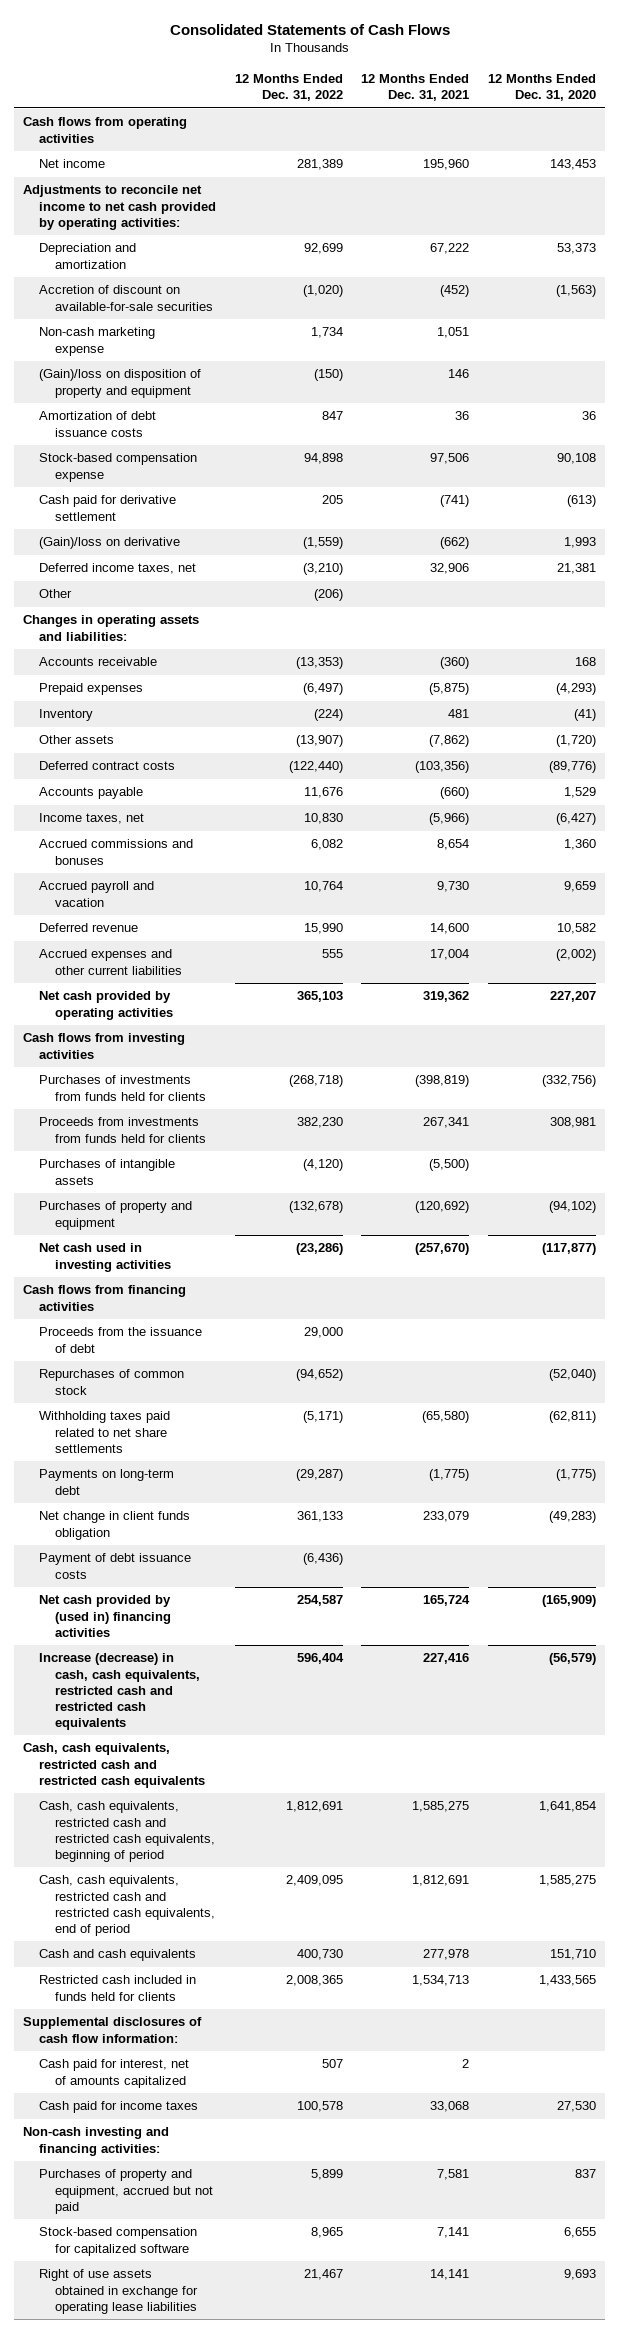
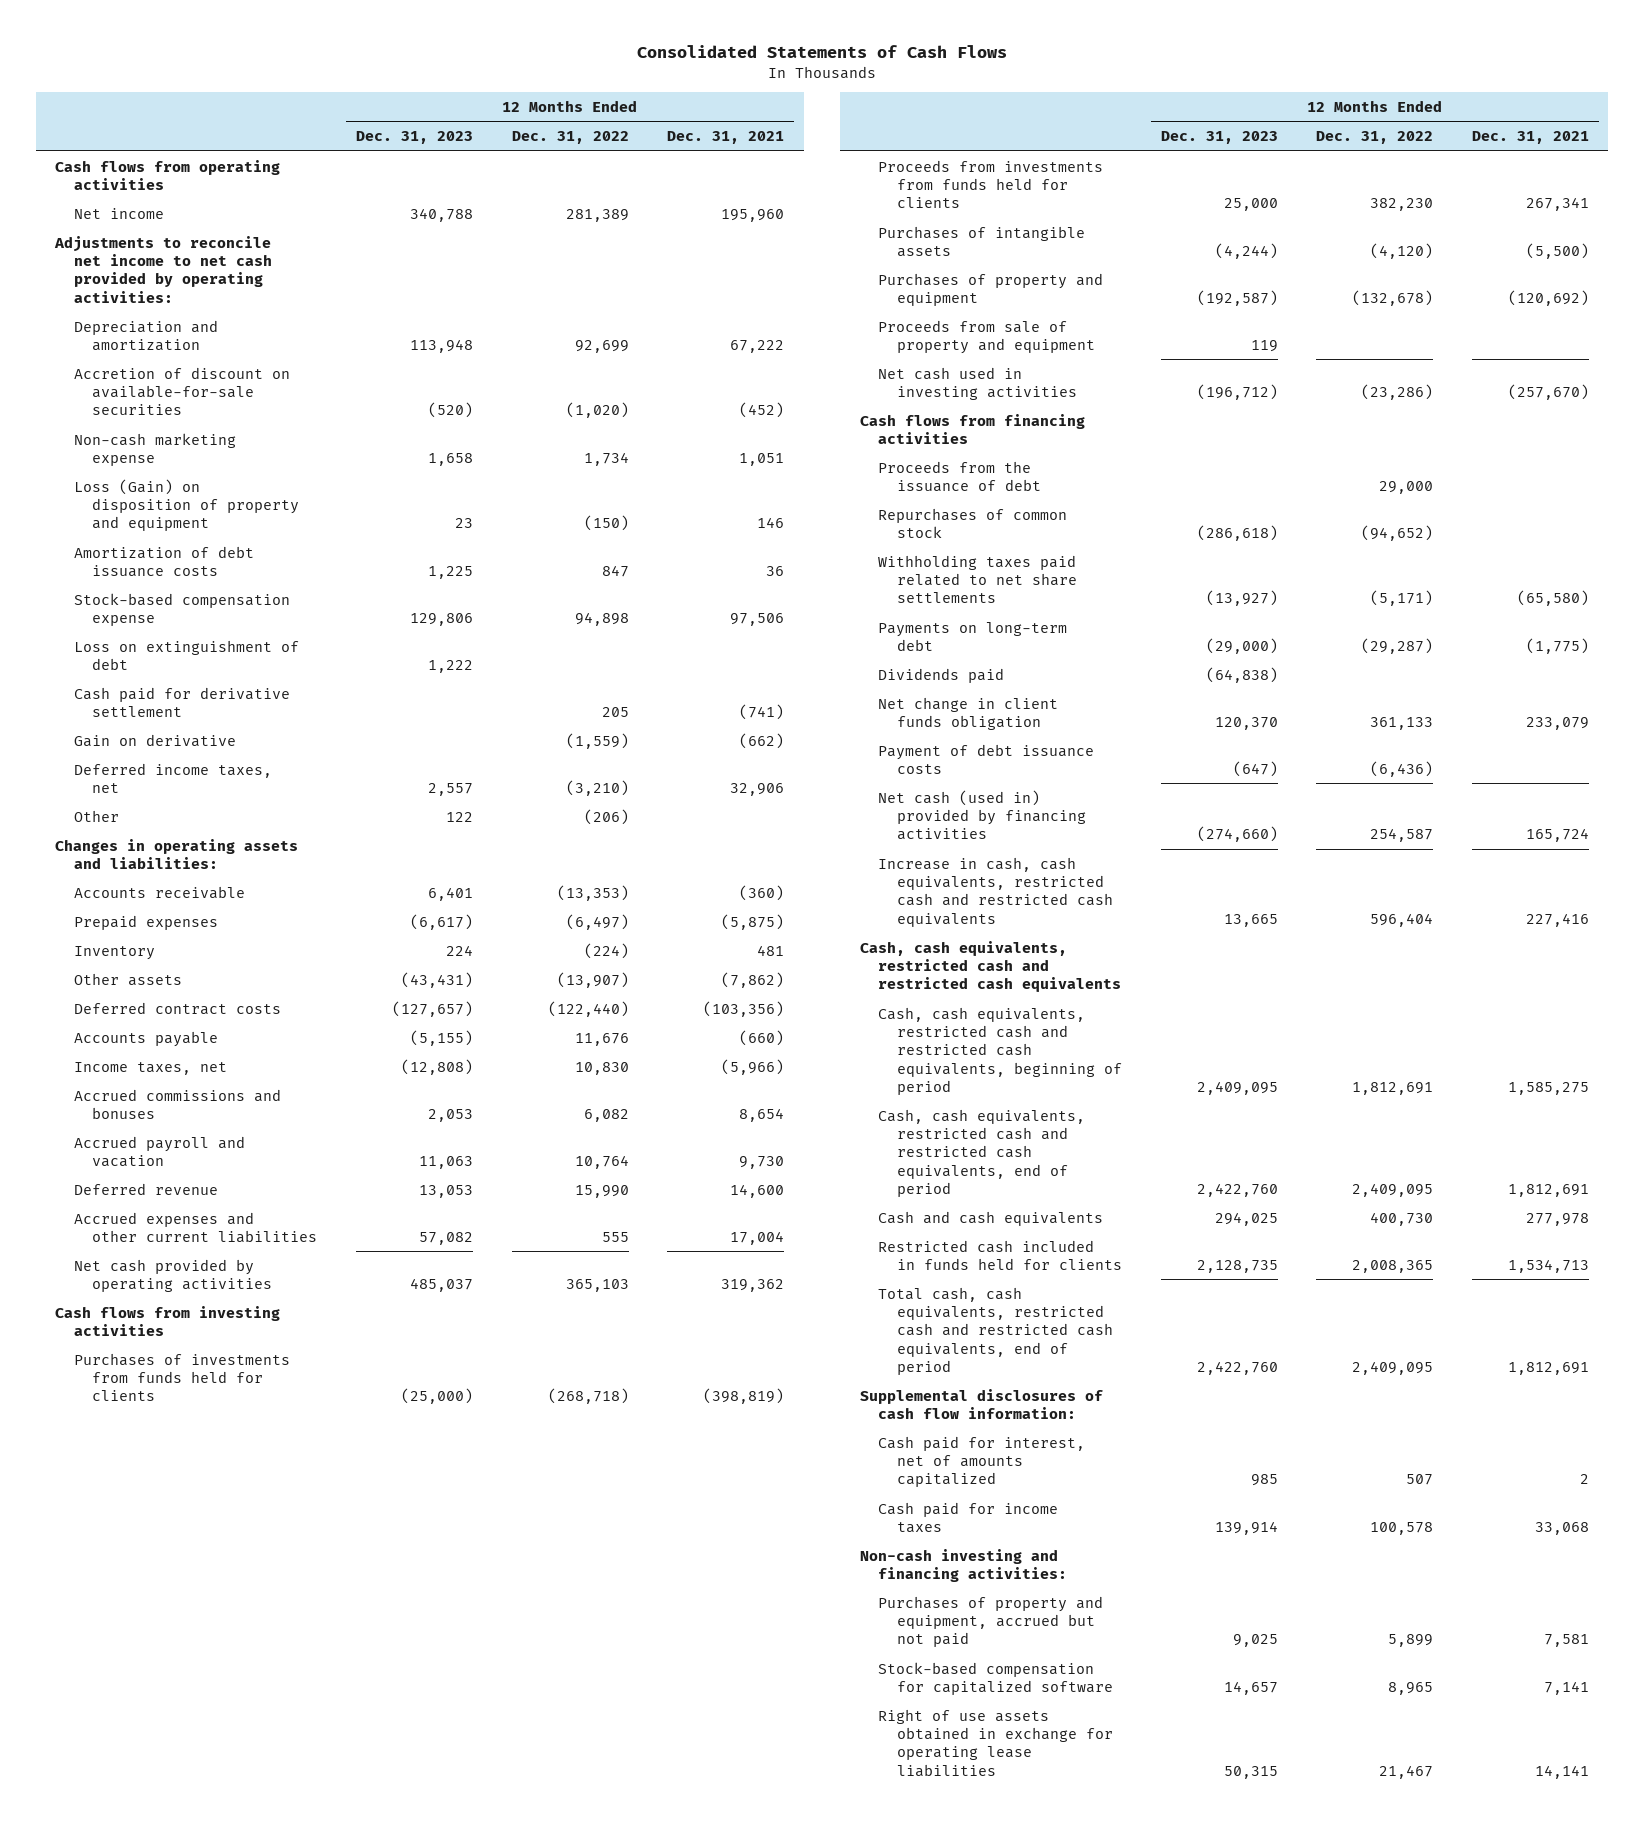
[487,74,596,102] 12 Months Ended Dec. 31, 2020 -> none
none -> [355,131,473,145] Dec. 31, 2023
[38,369,201,398] (Gain)/loss on disposition of property and equipment -> [73,478,300,532] Loss (Gain) on disposition of property and equipment
none -> [73,639,299,670] Loss on extinguishment of debt
[38,537,180,550] (Gain)/loss on derivative -> [73,733,236,747] Gain on derivative
none -> [878,319,1095,354] Proceeds from sale of property and equipment
none -> [878,667,1005,683] Dividends paid
[38,1595,171,1637] Net cash provided by (used in) financing activities -> [878,789,1086,841] Net cash (used in) provided by financing activities
[38,1653,200,1731] Increase (decrease) in cash, cash equivalents, restricted cash and restricted cash equivalents -> [878,856,1113,927] Increase in cash, cash equivalents, restricted cash and restricted cash equivalents
none -> [878,1286,1113,1375] Total cash, cash equivalents, restricted cash and restricted cash equivalents, end of period

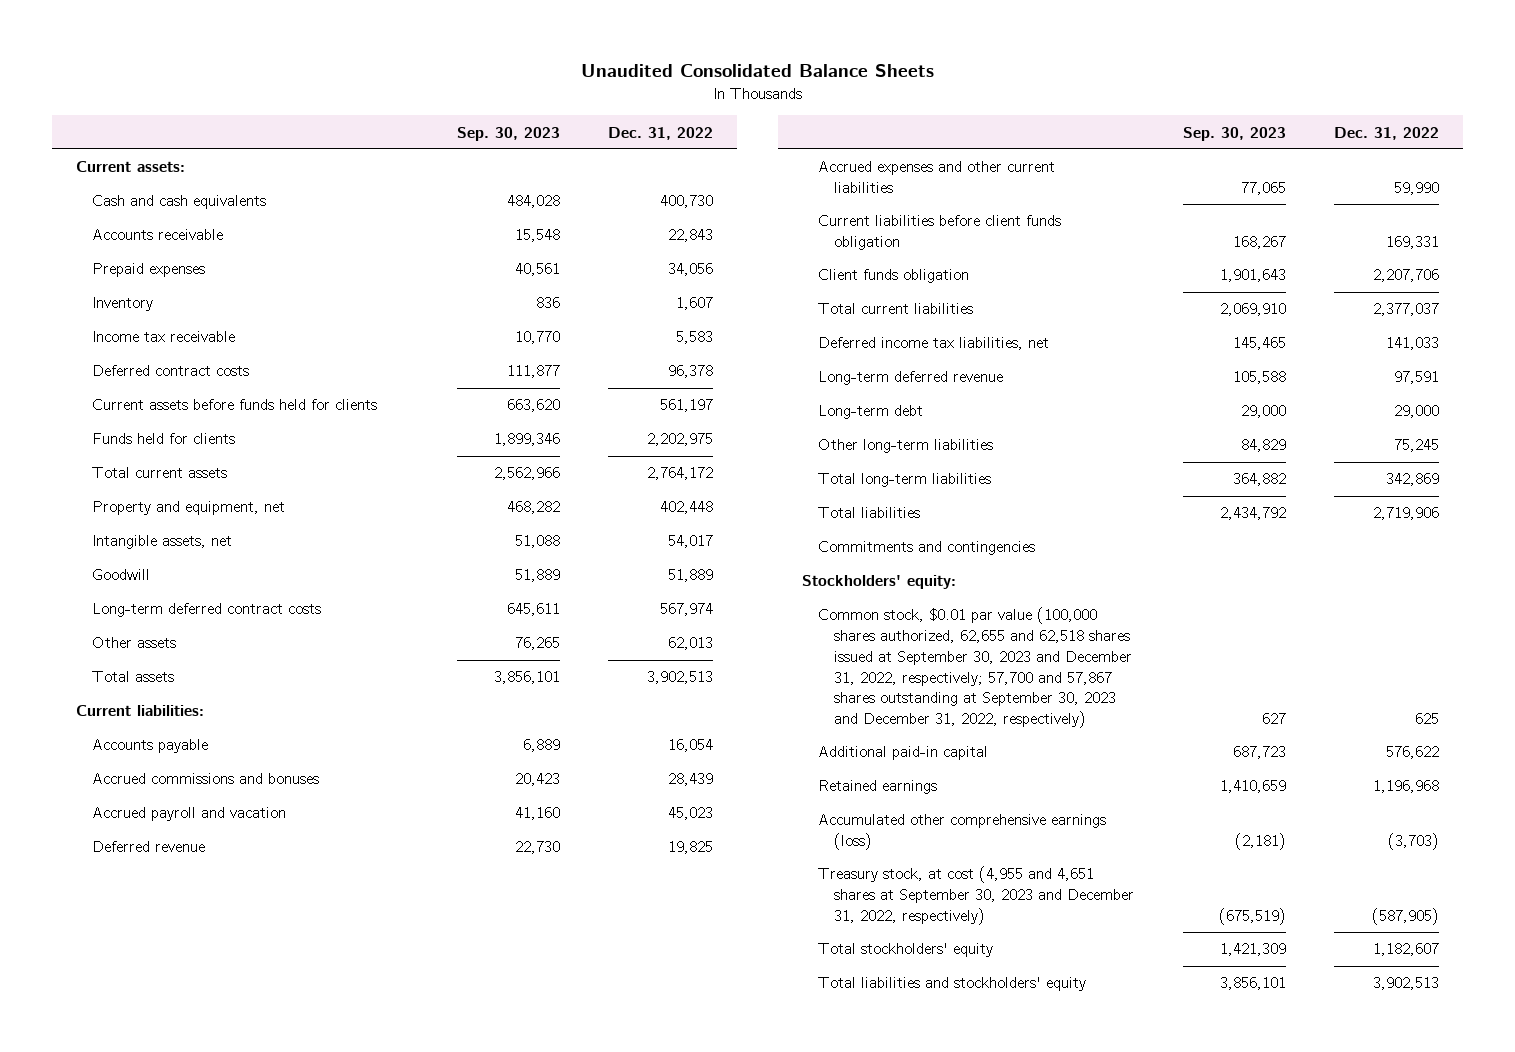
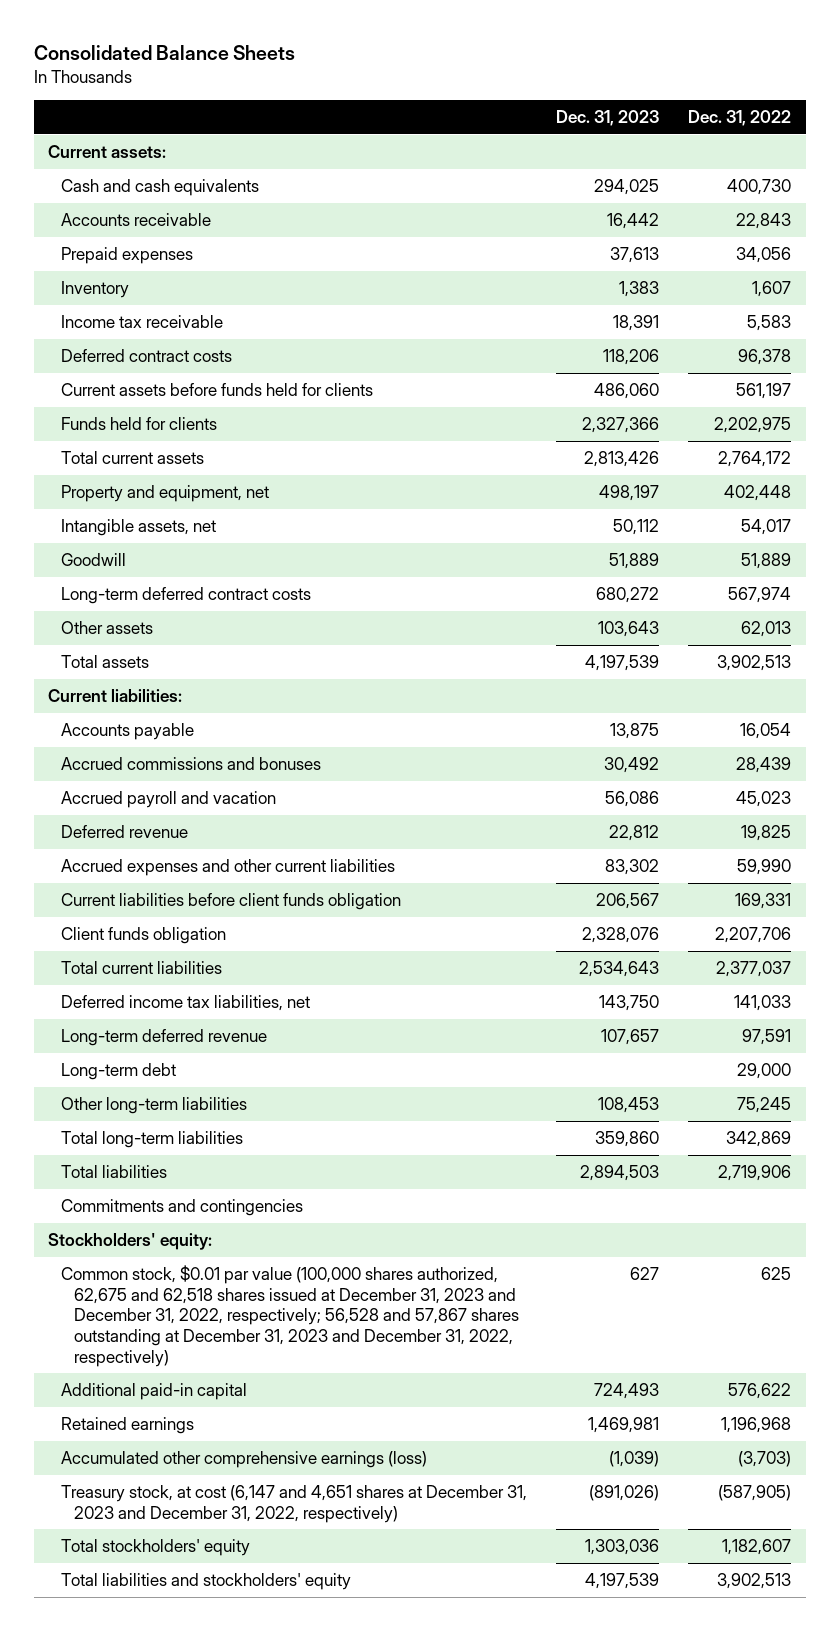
[580,64,934,78] Unaudited Consolidated Balance Sheets -> [33,45,295,61] Consolidated Balance Sheets
[456,126,560,141] Sep. 30, 2023 -> none
none -> [556,110,660,127] Dec. 31, 2023
[818,607,1133,729] Common stock, $0.01 par value (100,000 shares authorized, 62,655 and 62,518 shares issued at September 30, 2023 and December 31, 2022, respectively; 57,700 and 57,867 shares outstanding at September 30, 2023 and December 31, 2022, respectively) -> [61,1264,520,1367] Common stock, $0.01 par value (100,000 shares authorized, 62,675 and 62,518 shares issued at December 31, 2023 and December 31, 2022, respectively; 56,528 and 57,867 shares outstanding at December 31, 2023 and December 31, 2022, respectively)
[818,866,1135,925] Treasury stock, at cost (4,955 and 4,651 shares at September 30, 2023 and December 31, 2022, respectively) -> [61,1484,528,1523] Treasury stock, at cost (6,147 and 4,651 shares at December 31, 2023 and December 31, 2022, respectively)

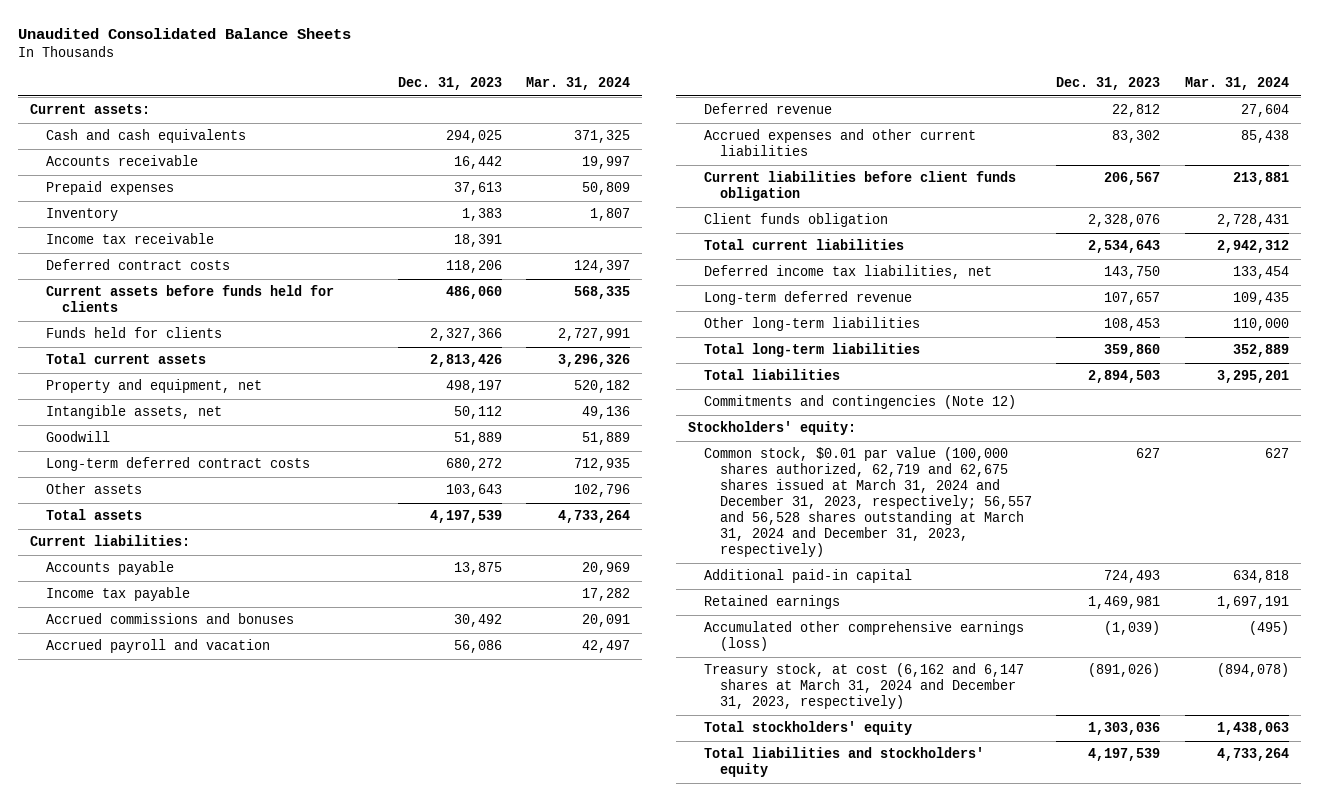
[33,45,295,61] Consolidated Balance Sheets -> [17,27,351,39] Unaudited Consolidated Balance Sheets
[688,110,792,127] Dec. 31, 2022 -> none
none -> [526,77,631,91] Mar. 31, 2024
none -> [45,587,190,602] Income tax payable
[61,1062,177,1080] Long-term debt -> none
[61,1198,304,1216] Commitments and contingencies -> [704,395,1017,410] Commitments and contingencies (Note 12)
[61,1264,520,1367] Common stock, $0.01 par value (100,000 shares authorized, 62,675 and 62,518 shares issued at December 31, 2023 and December 31, 2022, respectively; 56,528 and 57,867 shares outstanding at December 31, 2023 and December 31, 2022, respectively) -> [704,447,1032,558] Common stock, $0.01 par value (100,000 shares authorized, 62,719 and 62,675 shares issued at March 31, 2024 and December 31, 2023, respectively; 56,557 and 56,528 shares outstanding at March 31, 2024 and December 31, 2023, respectively)
[61,1484,528,1523] Treasury stock, at cost (6,147 and 4,651 shares at December 31, 2023 and December 31, 2022, respectively) -> [704,663,1025,710] Treasury stock, at cost (6,162 and 6,147 shares at March 31, 2024 and December 31, 2023, respectively)

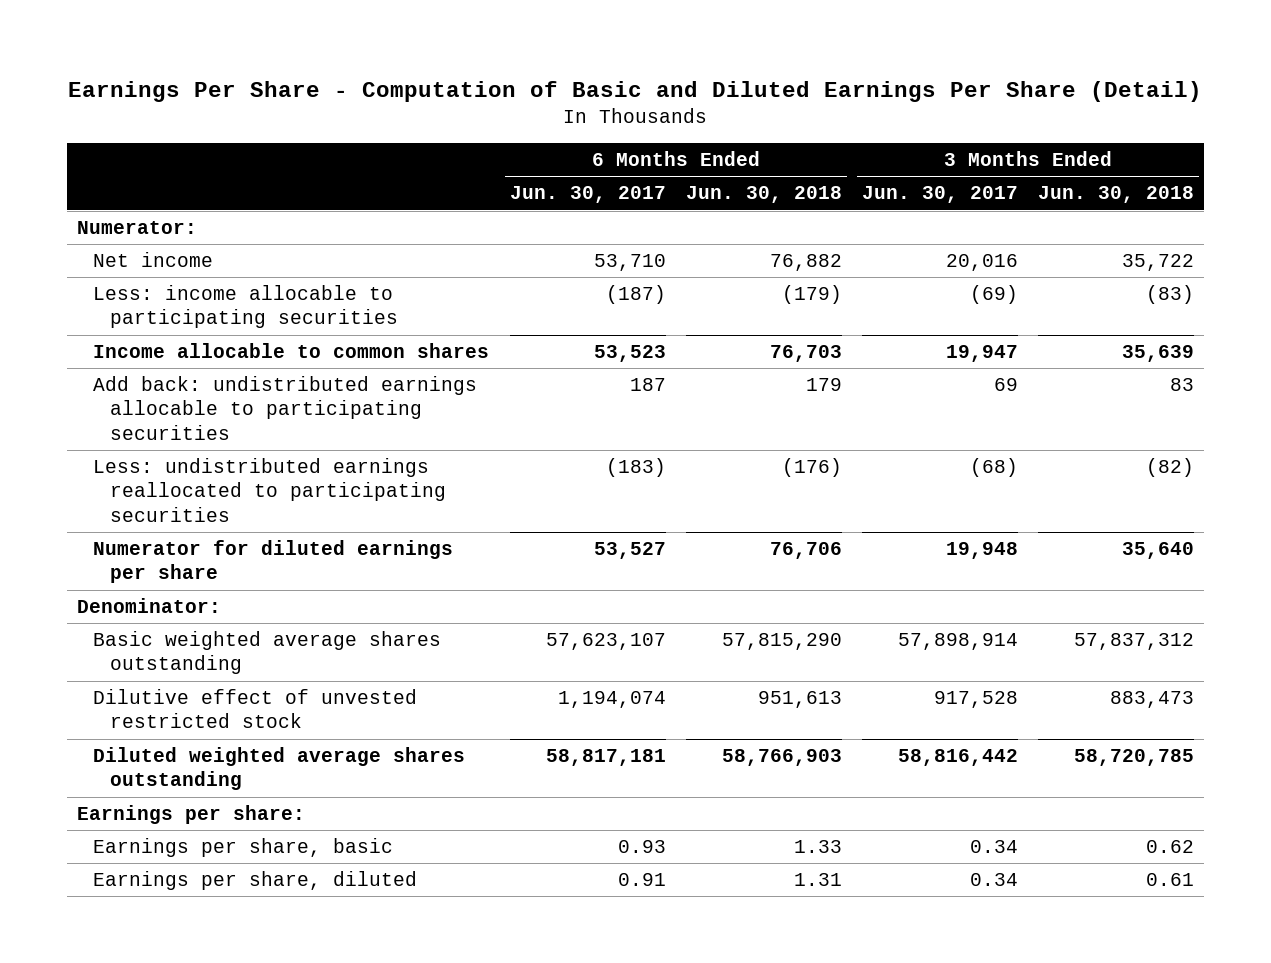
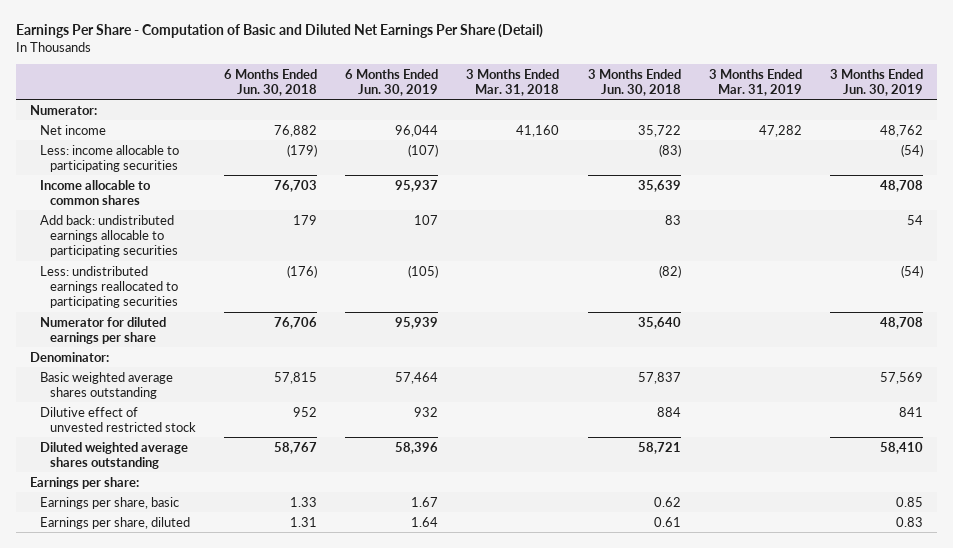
[68,80,1203,102] Earnings Per Share - Computation of Basic and Diluted Earnings Per Share (Detail) -> [15,23,543,38] Earnings Per Share - Computation of Basic and Diluted Net Earnings Per Share (Detail)
[509,186,666,204] Jun. 30, 2017 -> none
[862,186,1019,204] Jun. 30, 2017 -> none
none -> [345,68,439,96] 6 Months Ended Jun. 30, 2019
none -> [466,68,560,96] 3 Months Ended Mar. 31, 2018
none -> [708,68,802,96] 3 Months Ended Mar. 31, 2019
none -> [830,68,924,96] 3 Months Ended Jun. 30, 2019
[721,633,842,651] 57,815,290 -> [273,371,317,384] 57,815
[1074,633,1195,651] 57,837,312 -> [637,371,681,384] 57,837
[757,691,842,709] 951,613 -> [292,406,317,417] 952
[1110,691,1195,709] 883,473 -> [656,406,681,417] 884
[721,749,842,767] 58,766,903 -> [273,441,317,454] 58,767
[1074,749,1195,767] 58,720,785 -> [637,441,681,454] 58,721

